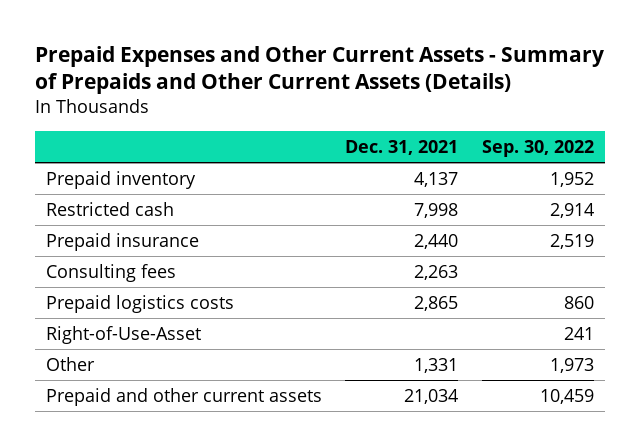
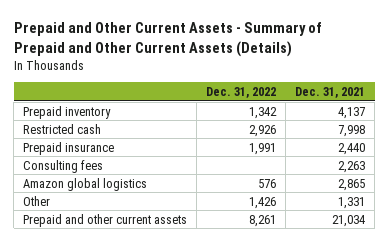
[34,46,604,95] Prepaid Expenses and Other Current Assets - Summary of Prepaids and Other Current Assets (Details) -> [13,22,322,57] Prepaid and Other Current Assets - Summary of Prepaid and Other Current Assets (Details)
[481,139,594,157] Sep. 30, 2022 -> none
none -> [206,87,277,99] Dec. 31, 2022
[46,325,202,344] Right-of-Use-Asset -> none
[46,294,235,313] Prepaid logistics costs -> [23,177,148,191] Amazon global logistics

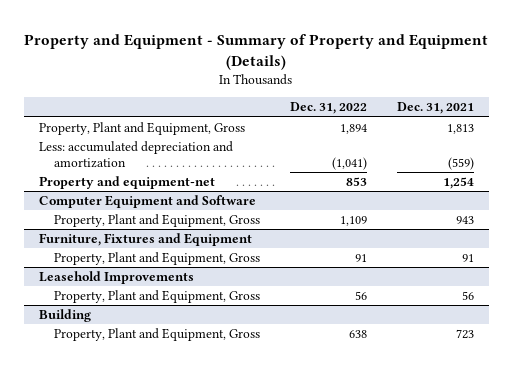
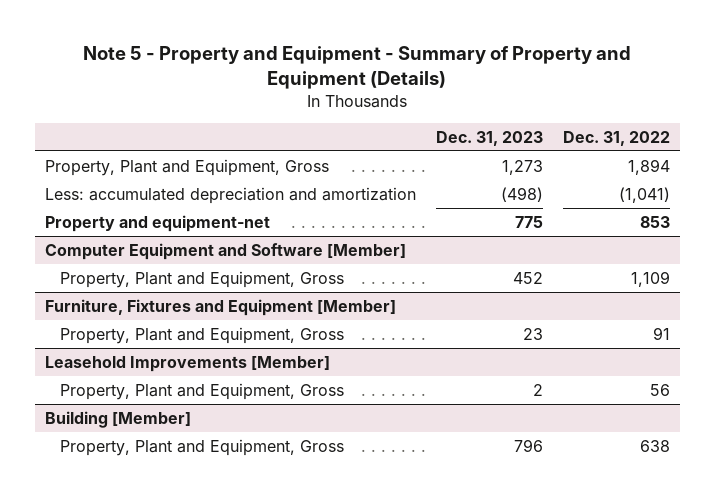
[24,33,489,70] Property and Equipment - Summary of Property and Equipment (Details) -> [83,45,632,89] Note 5 - Property and Equipment - Summary of Property and Equipment (Details)
[396,102,474,115] Dec. 31, 2021 -> none
none -> [435,130,543,146] Dec. 31, 2023
[38,195,256,209] Computer Equipment and Software -> [44,242,406,260] Computer Equipment and Software [Member]
[38,233,252,247] Furniture, Fixtures and Equipment -> [44,298,396,316] Furniture, Fixtures and Equipment [Member]
[38,271,194,285] Leasehold Improvements -> [44,355,330,372] Leasehold Improvements [Member]
[38,309,91,323] Building -> [44,410,191,428] Building [Member]

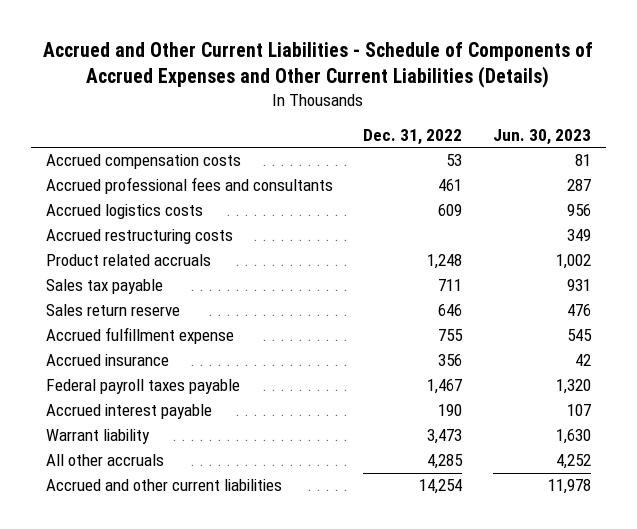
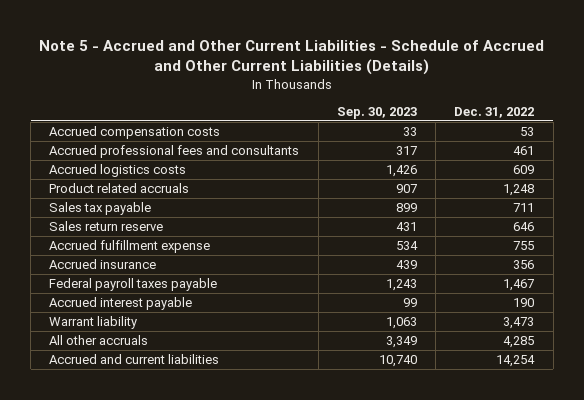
[43,41,594,89] Accrued and Other Current Liabilities - Schedule of Components of Accrued Expenses and Other Current Liabilities (Details) -> [38,39,544,76] Note 5 - Accrued and Other Current Liabilities - Schedule of Accrued and Other Current Liabilities (Details)
[492,128,591,145] Jun. 30, 2023 -> none
none -> [336,106,417,119] Sep. 30, 2023
[45,229,233,245] Accrued restructuring costs -> none
[45,479,282,492] Accrued and other current liabilities -> [49,354,220,365] Accrued and current liabilities

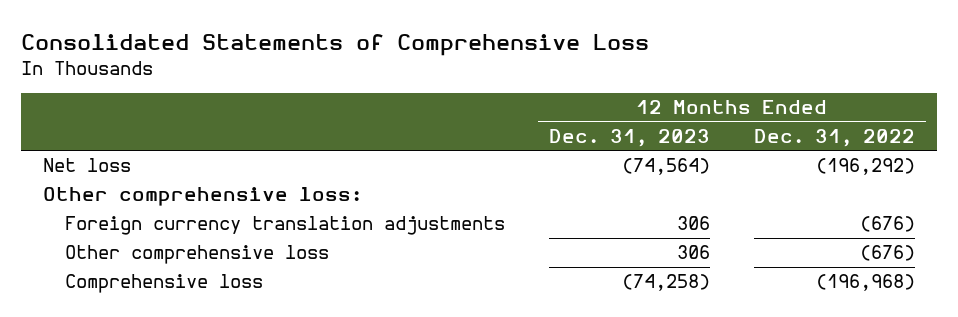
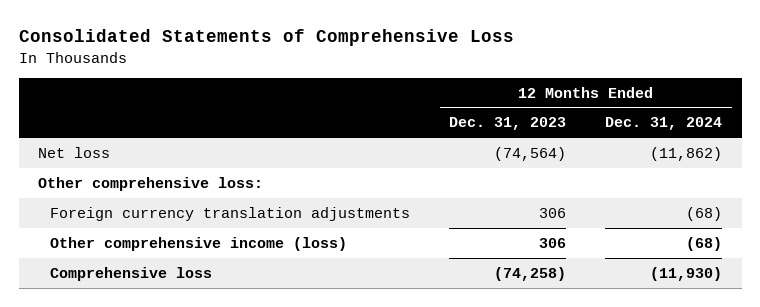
[753,128,915,147] Dec. 31, 2022 -> none
none -> [605,117,723,131] Dec. 31, 2024
[65,245,330,265] Other comprehensive loss -> [50,236,348,251] Other comprehensive income (loss)

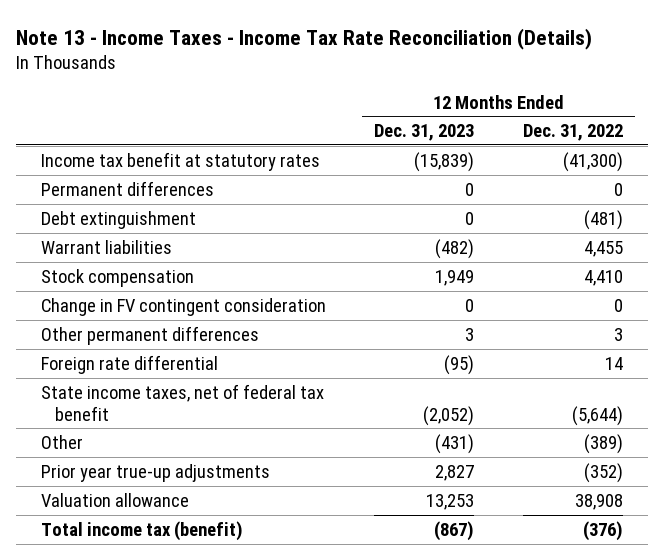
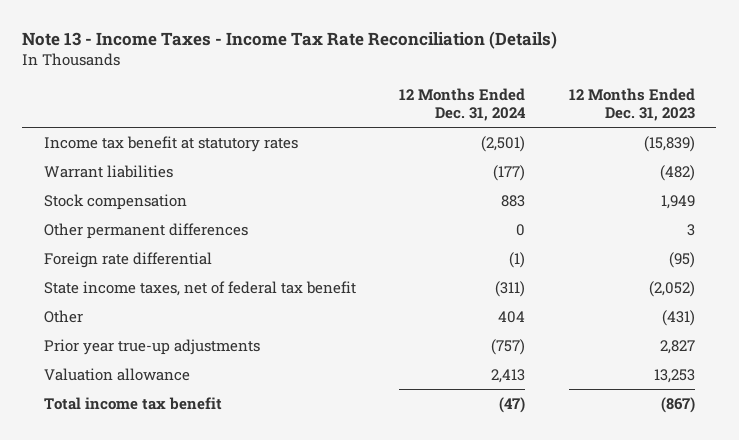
[523,124,624,142] Dec. 31, 2022 -> none
none -> [399,87,527,122] 12 Months Ended Dec. 31, 2024
[40,180,214,196] Permanent differences -> none
[40,210,196,229] Debt extinguishment -> none
[40,297,326,316] Change in FV contingent consideration -> none
[40,520,243,541] Total income tax (benefit) -> [43,396,222,410] Total income tax benefit

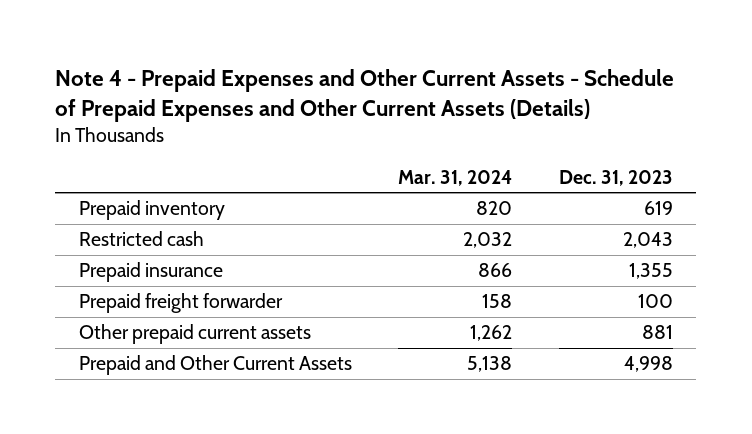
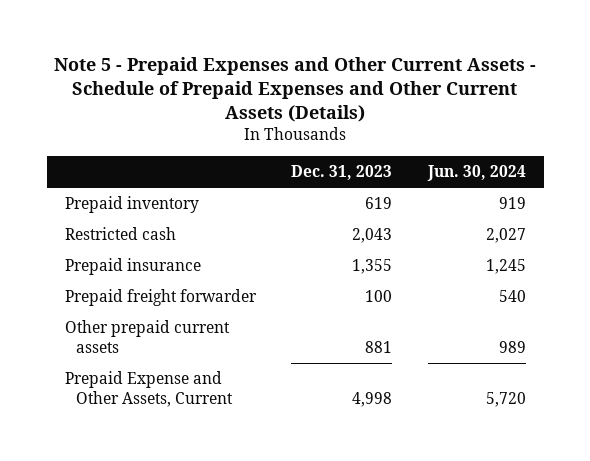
[55,68,675,122] Note 4 - Prepaid Expenses and Other Current Assets - Schedule of Prepaid Expenses and Other Current Assets (Details) -> [54,56,537,123] Note 5 - Prepaid Expenses and Other Current Assets - Schedule of Prepaid Expenses and Other Current Assets (Details)
[398,169,513,186] Mar. 31, 2024 -> none
none -> [426,164,526,181] Jun. 30, 2024
[78,355,352,376] Prepaid and Other Current Assets -> [64,371,234,407] Prepaid Expense and Other Assets, Current

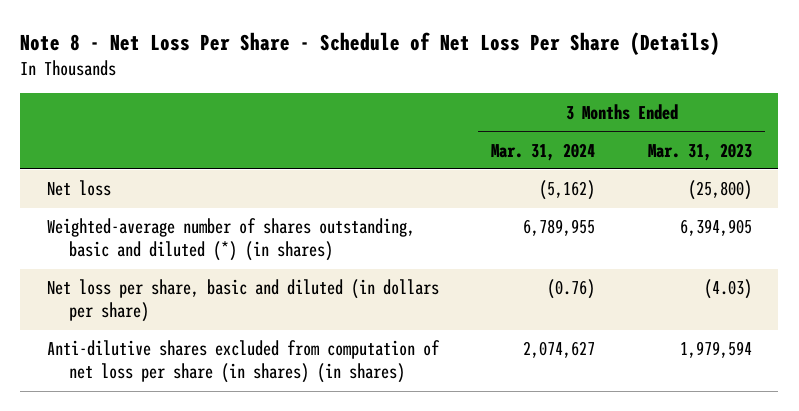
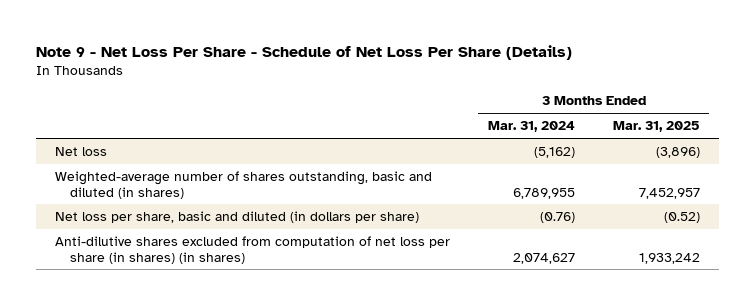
[20,31,721,55] Note 8 - Net Loss Per Share - Schedule of Net Loss Per Share (Details) -> [35,44,572,60] Note 9 - Net Loss Per Share - Schedule of Net Loss Per Share (Details)
[647,142,752,161] Mar. 31, 2023 -> none
none -> [612,121,700,133] Mar. 31, 2025
[46,218,415,262] Weighted-average number of shares outstanding, basic and diluted (*) (in shares) -> [54,171,432,199] Weighted-average number of shares outstanding, basic and diluted (in shares)

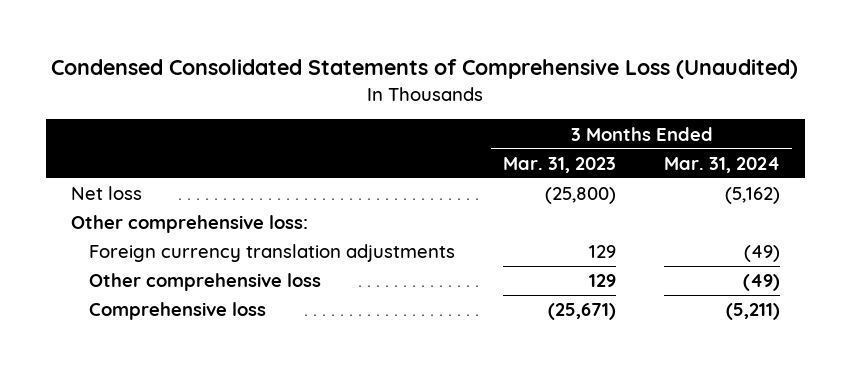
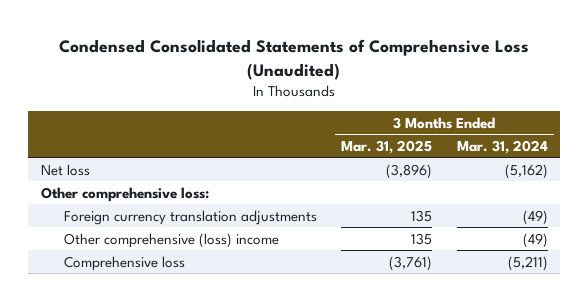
[503,156,617,173] Mar. 31, 2023 -> none
none -> [341,139,433,154] Mar. 31, 2025
[89,273,322,292] Other comprehensive loss -> [64,232,280,248] Other comprehensive (loss) income

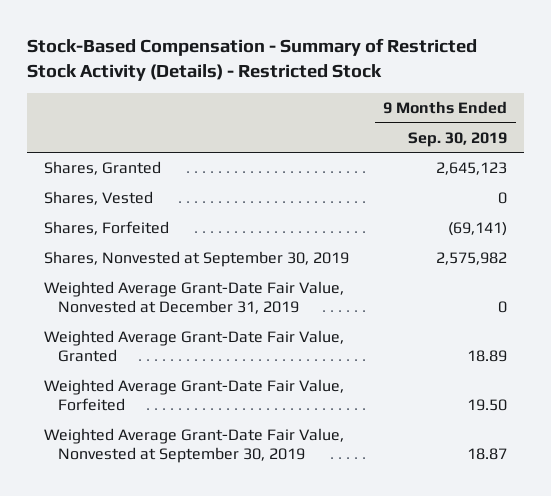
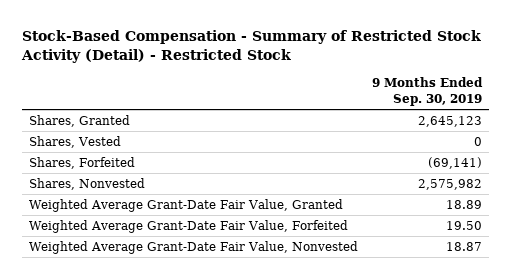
[26,37,477,81] Stock-Based Compensation - Summary of Restricted Stock Activity (Details) - Restricted Stock -> [21,30,482,64] Stock-Based Compensation - Summary of Restricted Stock Activity (Detail) - Restricted Stock
[43,281,344,315] Weighted Average Grant-Date Fair Value, Nonvested at December 31, 2019 -> none
[43,251,349,268] Shares, Nonvested at September 30, 2019 -> [29,178,146,191] Shares, Nonvested
[43,428,344,464] Weighted Average Grant-Date Fair Value, Nonvested at September 30, 2019 -> [29,241,359,255] Weighted Average Grant-Date Fair Value, Nonvested

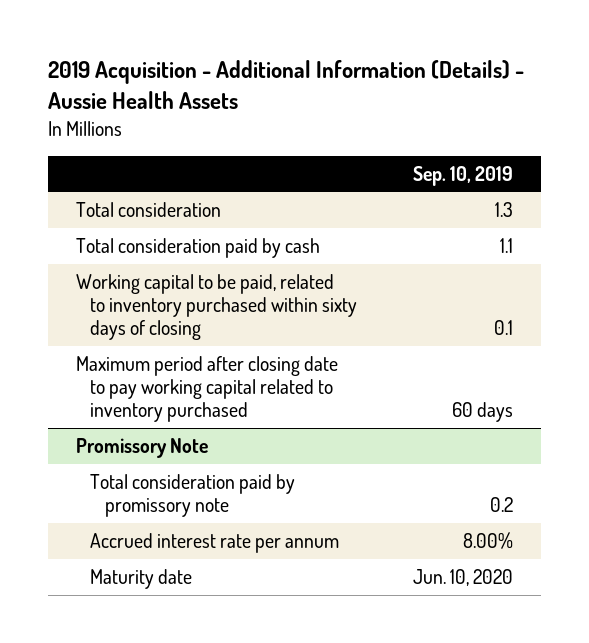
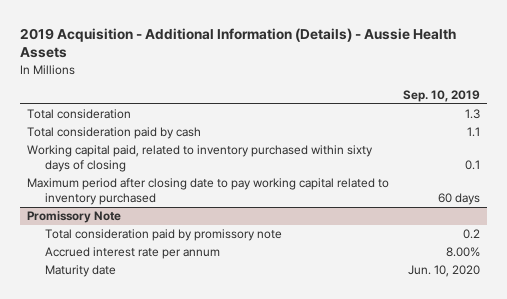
[75,273,358,341] Working capital to be paid, related to inventory purchased within sixty days of closing -> [26,145,373,172] Working capital paid, related to inventory purchased within sixty days of closing

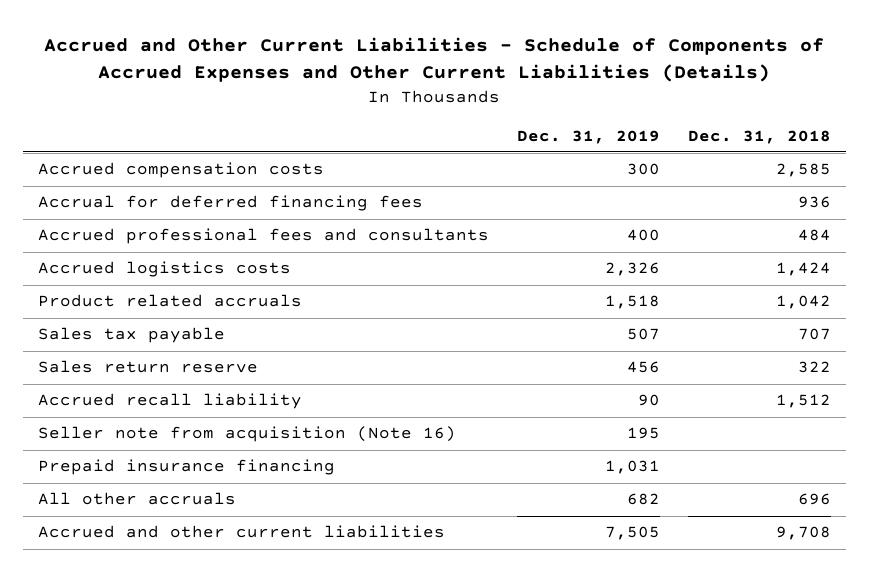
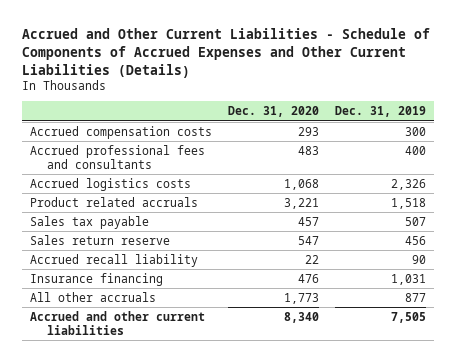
[688,129,832,144] Dec. 31, 2018 -> none
none -> [227,106,319,118] Dec. 31, 2020
[37,195,423,212] Accrual for deferred financing fees -> none
[37,426,456,443] Seller note from acquisition (Note 16) -> none
[37,459,335,476] Prepaid insurance financing -> [29,272,163,286] Insurance financing
[626,493,660,506] 682 -> [405,292,427,302] 877

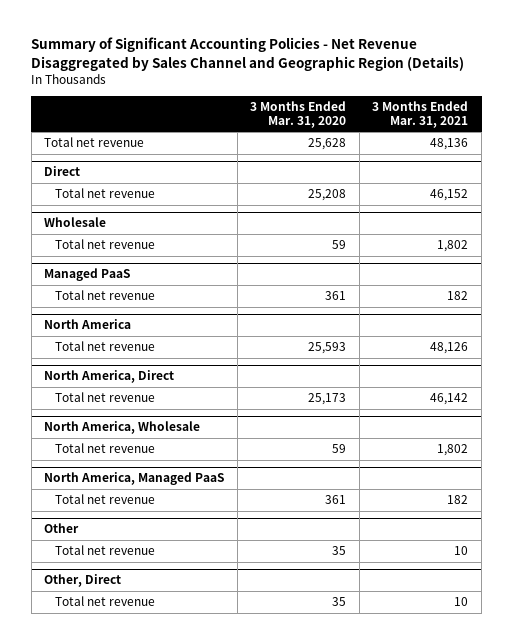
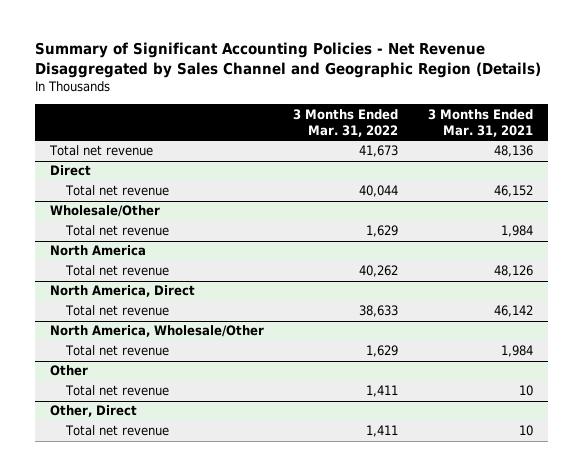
[250,100,347,128] 3 Months Ended Mar. 31, 2020 -> none
none -> [293,108,399,137] 3 Months Ended Mar. 31, 2022
[44,268,131,282] Managed PaaS -> none
[55,290,156,301] Total net revenue -> none
[44,217,107,228] Wholesale -> [49,205,160,218] Wholesale/Other
[437,240,469,253] 1,802 -> [500,225,533,238] 1,984
[44,472,225,486] North America, Managed PaaS -> none
[55,494,156,505] Total net revenue -> none
[44,421,201,435] North America, Wholesale -> [49,325,264,338] North America, Wholesale/Other
[437,444,469,457] 1,802 -> [500,345,533,358] 1,984

